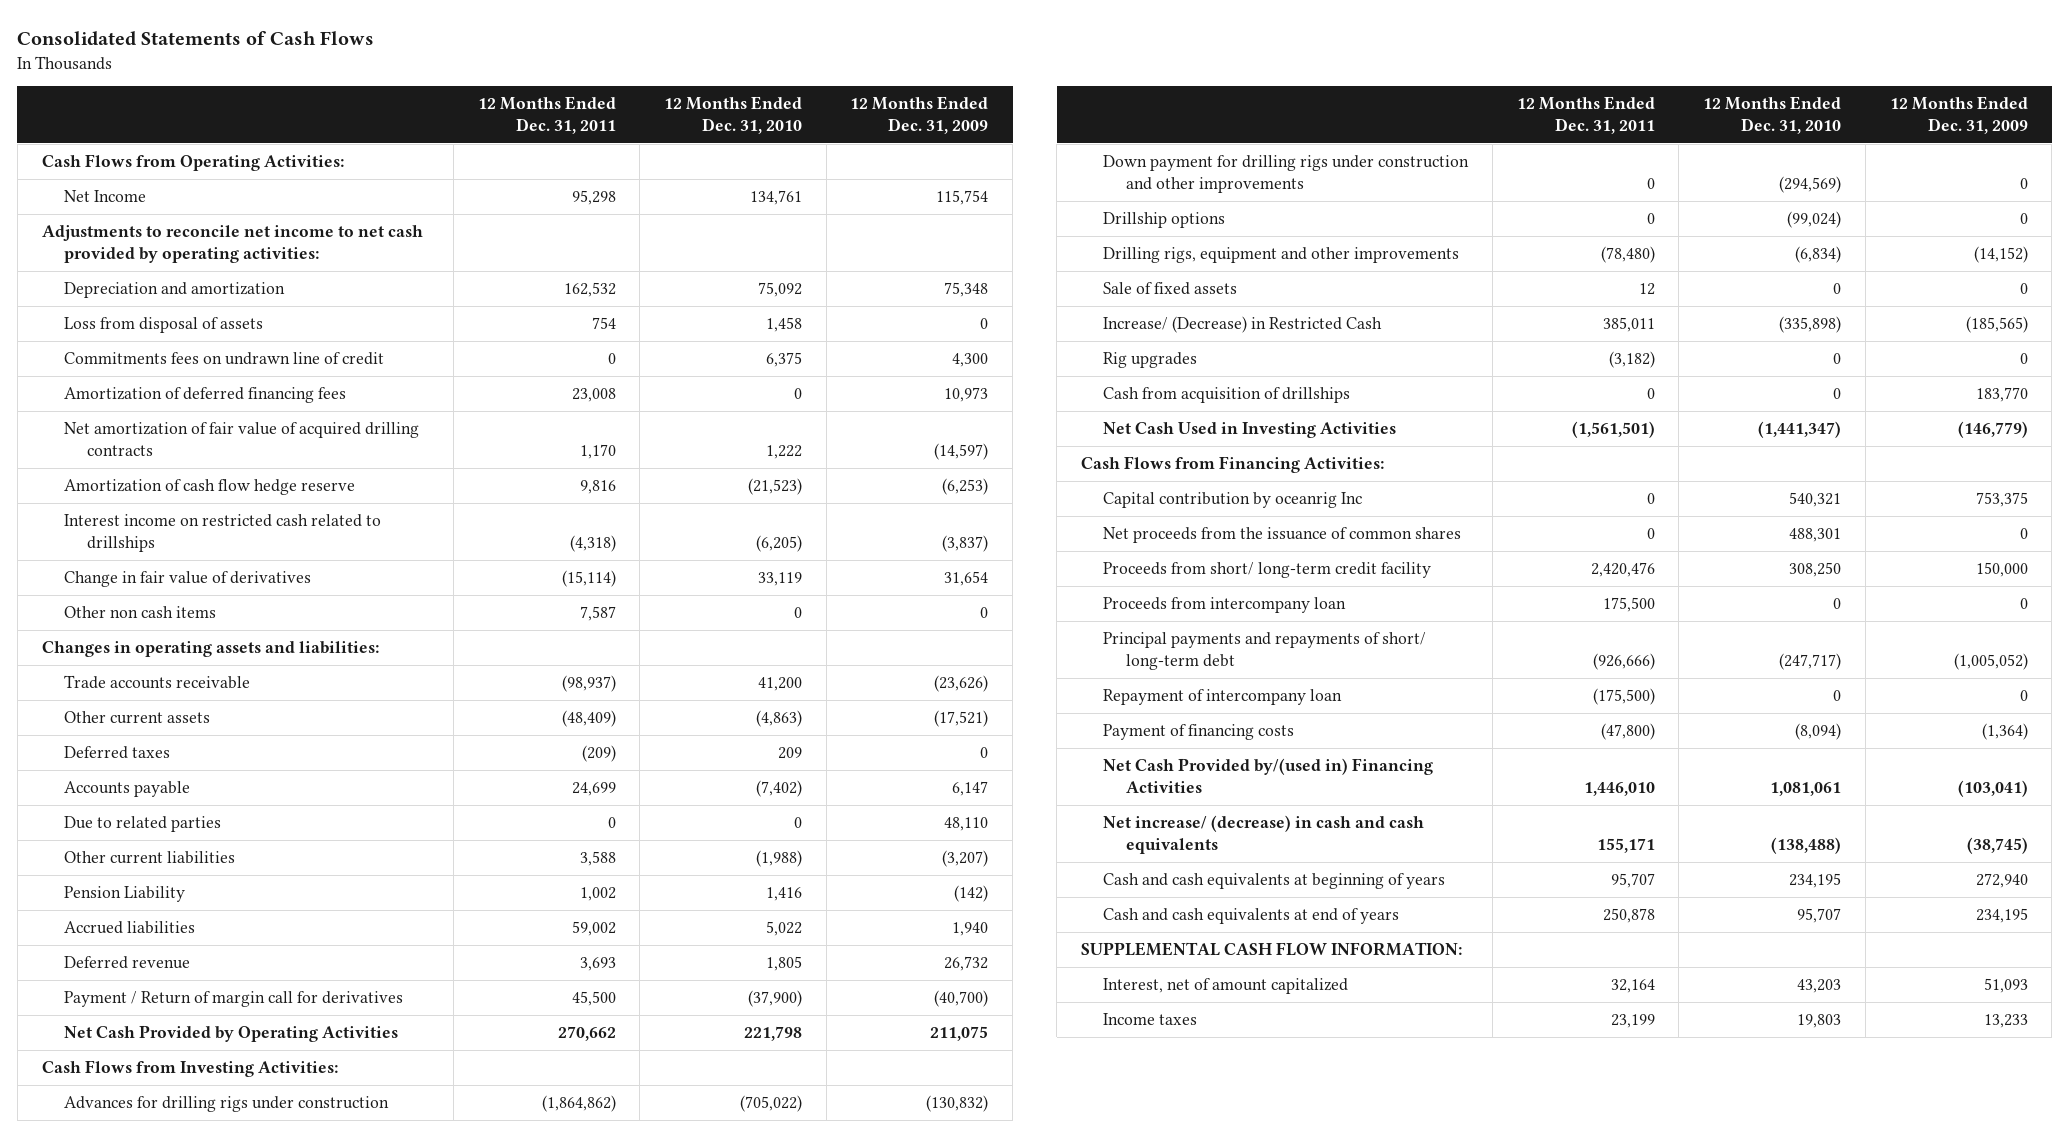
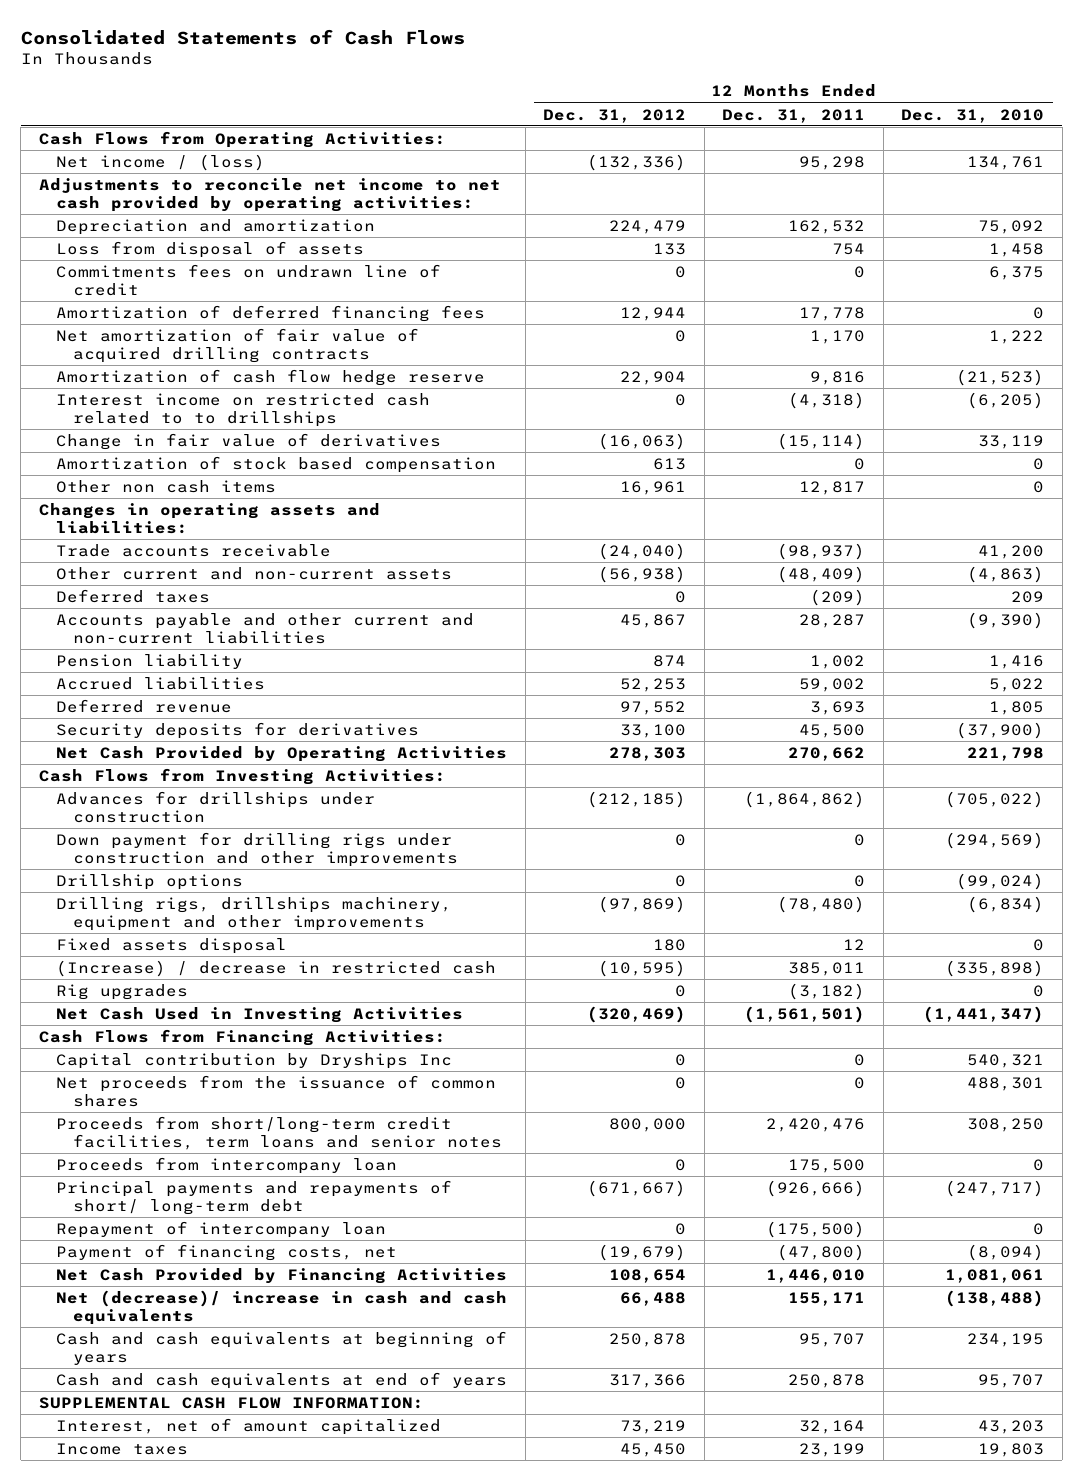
[850,96,989,135] 12 Months Ended Dec. 31, 2009 -> none
none -> [543,108,687,123] Dec. 31, 2012
[64,190,147,203] Net Income -> [55,153,265,171] Net income / (loss)
[571,388,616,403] 23,008 -> [799,306,866,321] 17,778
[64,514,382,552] Interest income on restricted cash related to drillships -> [55,392,430,427] Interest income on restricted cash related to to drillships
none -> [55,455,496,473] Amortization of stock based compensation
[579,606,616,622] 7,587 -> [799,480,866,495] 12,817
[64,711,211,725] Other current assets -> [55,566,452,580] Other current and non-current assets
[64,781,191,798] Accounts payable -> none
[64,816,222,833] Due to related parties -> none
[64,851,236,865] Other current liabilities -> none
none -> [55,612,474,644] Accounts payable and other current and non-current liabilities
[64,886,186,903] Pension Liability -> [55,653,243,669] Pension liability
[64,991,404,1008] Payment / Return of margin call for derivatives -> [55,721,419,739] Security deposits for derivatives
[64,1096,390,1113] Advances for drilling rigs under construction -> [55,790,375,823] Advances for drillships under construction
[1103,247,1460,264] Drilling rigs, equipment and other improvements -> [55,896,452,931] Drilling rigs, drillships machinery, equipment and other improvements
[1103,282,1238,296] Sale of fixed assets -> [55,937,287,954] Fixed assets disposal
[1103,316,1383,334] Increase/ (Decrease) in Restricted Cash -> [55,959,496,977] (Increase) / decrease in restricted cash
[1103,387,1351,404] Cash from acquisition of drillships -> none
[1103,492,1363,509] Capital contribution by oceanrig Inc -> [55,1052,452,1069] Capital contribution by Dryships Inc
[1103,562,1432,579] Proceeds from short/ long-term credit facility -> [55,1115,503,1150] Proceeds from short/long-term credit facilities, term loans and senior notes
[1103,724,1295,741] Payment of financing costs -> [55,1243,397,1261] Payment of financing costs, net
[1103,758,1434,793] Net Cash Provided by/(used in) Financing Activities -> [55,1267,507,1284] Net Cash Provided by Financing Activities
[1103,815,1425,854] Net increase/ (decrease) in cash and cash equivalents -> [55,1289,507,1325] Net (decrease)/ increase in cash and cash equivalents

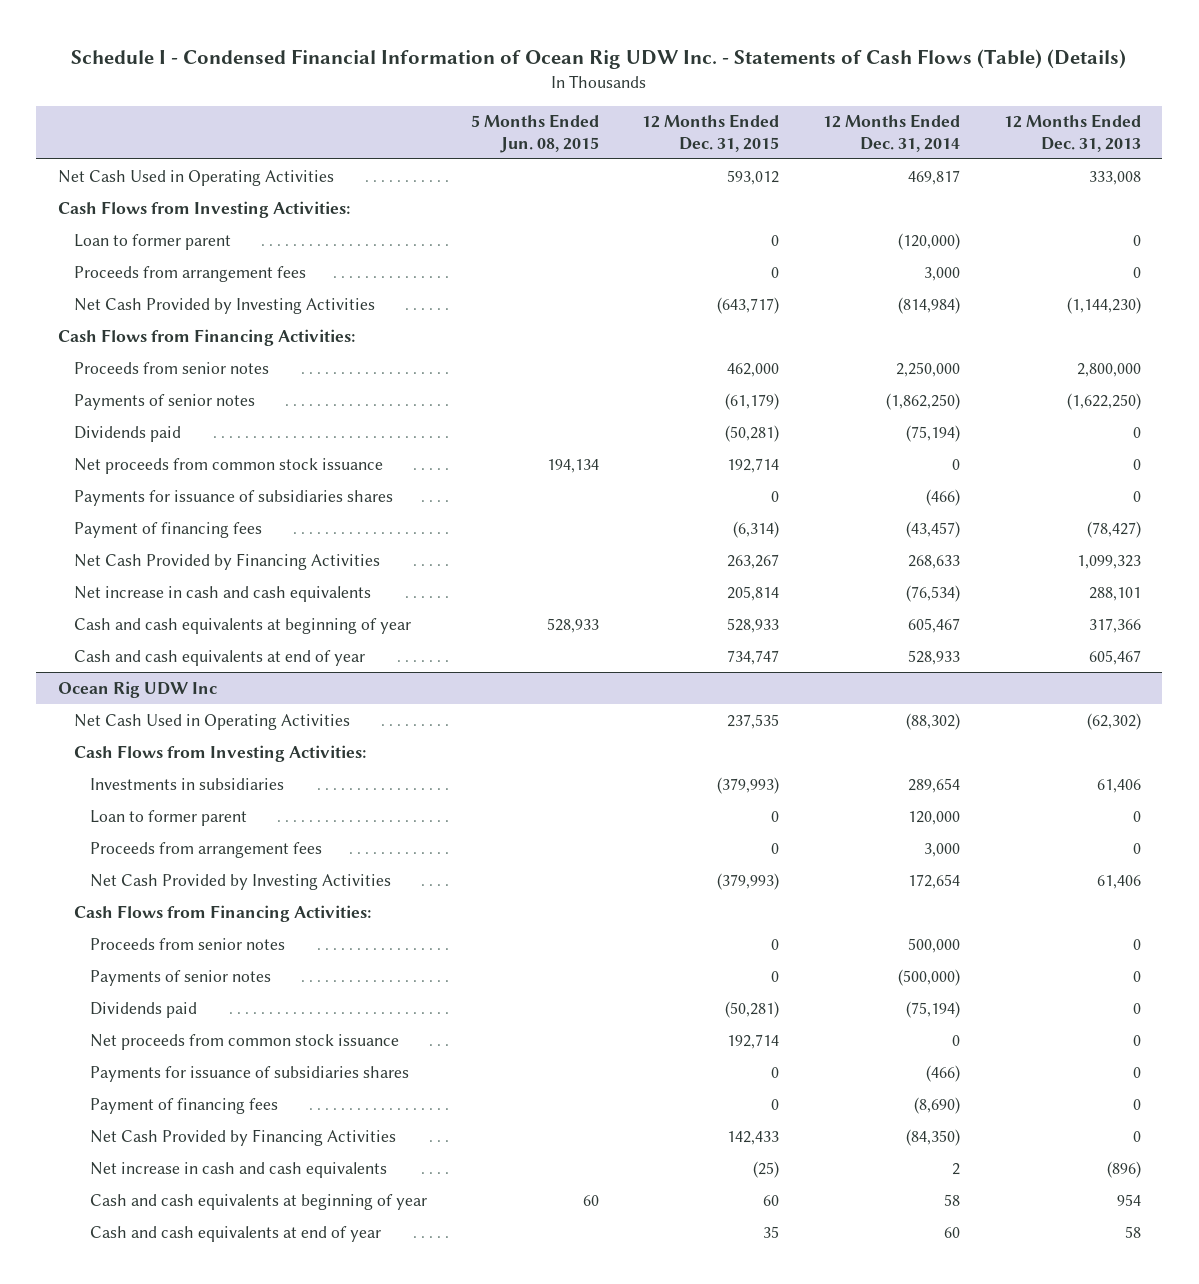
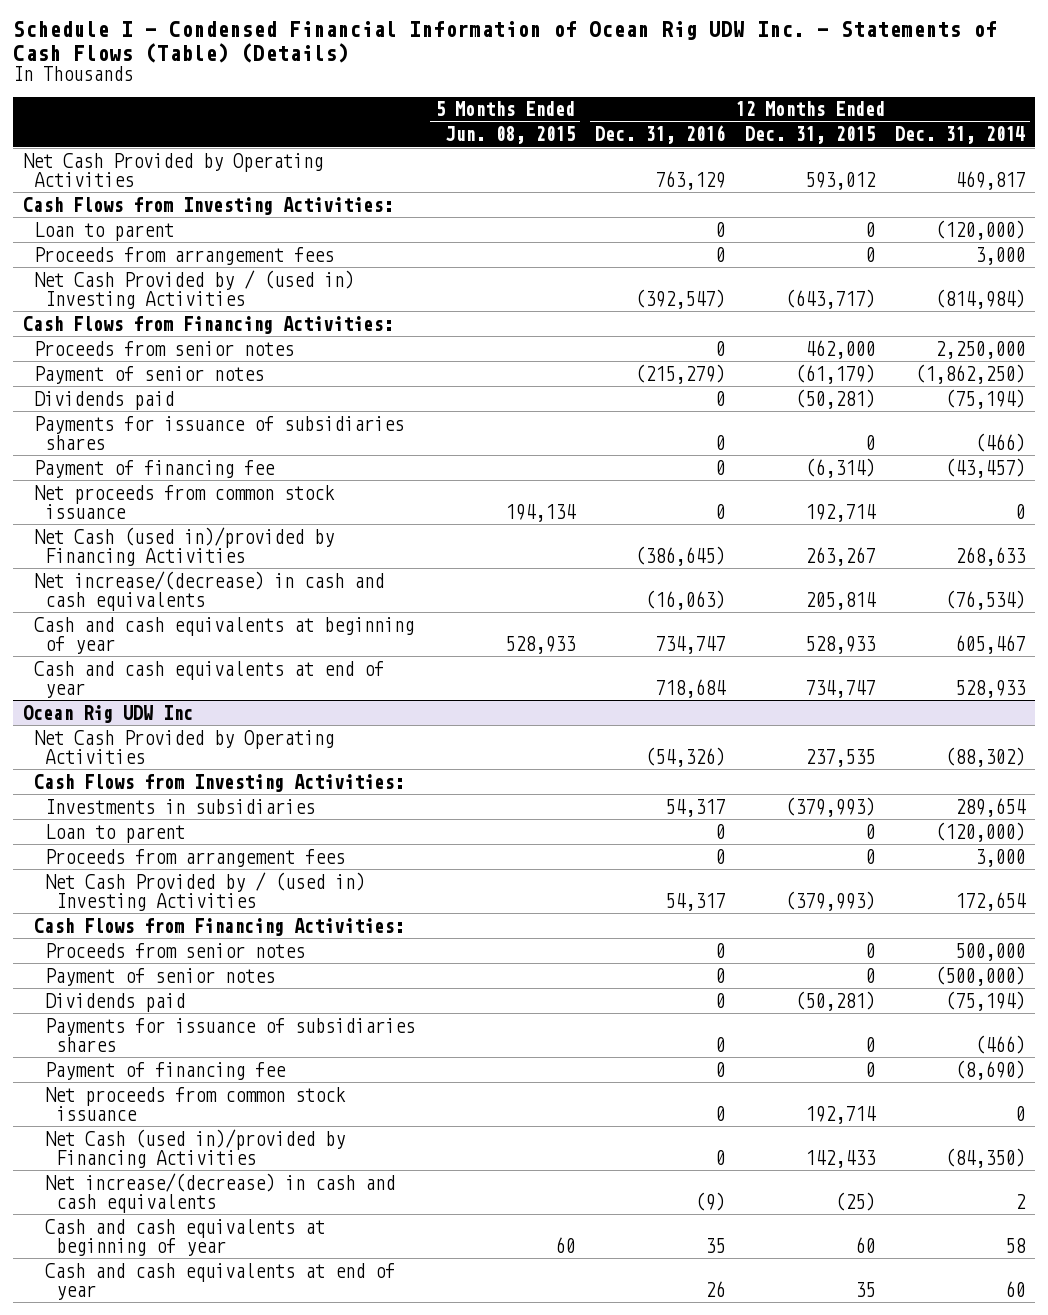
[1003,114,1141,152] 12 Months Ended Dec. 31, 2013 -> none
none -> [595,125,726,145] Dec. 31, 2016
[58,169,335,186] Net Cash Used in Operating Activities -> [22,152,323,188] Net Cash Provided by Operating Activities
[74,233,232,250] Loan to former parent -> [33,221,174,241] Loan to parent
[74,297,376,314] Net Cash Provided by Investing Activities -> [33,269,354,310] Net Cash Provided by / (used in) Investing Activities
[74,393,256,410] Payments of senior notes -> [33,365,264,384] Payment of senior notes
[74,521,263,538] Payment of financing fees -> [33,459,275,478] Payment of financing fee
[74,457,384,474] Net proceeds from common stock issuance -> [33,484,335,520] Net proceeds from common stock issuance
[74,552,381,570] Net Cash Provided by Financing Activities -> [33,526,334,567] Net Cash (used in)/provided by Financing Activities
[74,585,372,602] Net increase in cash and cash equivalents -> [33,570,384,612] Net increase/(decrease) in cash and cash equivalents
[74,713,351,730] Net Cash Used in Operating Activities -> [33,729,334,765] Net Cash Provided by Operating Activities
[90,809,248,826] Loan to former parent -> [44,823,185,843] Loan to parent
[907,810,960,825] 120,000 -> [935,821,1026,842] (120,000)
[90,873,392,890] Net Cash Provided by Investing Activities -> [44,871,365,912] Net Cash Provided by / (used in) Investing Activities
[90,969,272,986] Payments of senior notes -> [44,967,275,986] Payment of senior notes
[90,1097,279,1114] Payment of financing fees -> [44,1061,286,1080] Payment of financing fee
[90,1033,400,1050] Net proceeds from common stock issuance -> [44,1086,346,1122] Net proceeds from common stock issuance
[90,1128,397,1146] Net Cash Provided by Financing Activities -> [44,1128,345,1169] Net Cash (used in)/provided by Financing Activities
[90,1161,388,1178] Net increase in cash and cash equivalents -> [44,1172,395,1214] Net increase/(decrease) in cash and cash equivalents

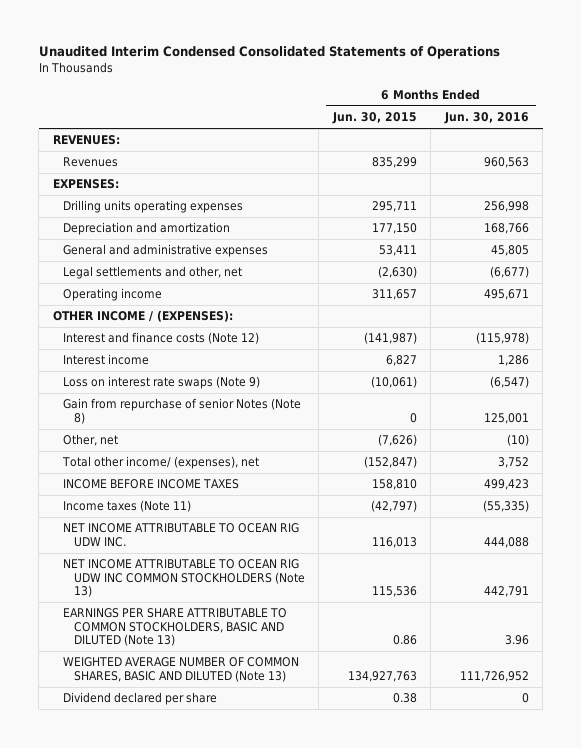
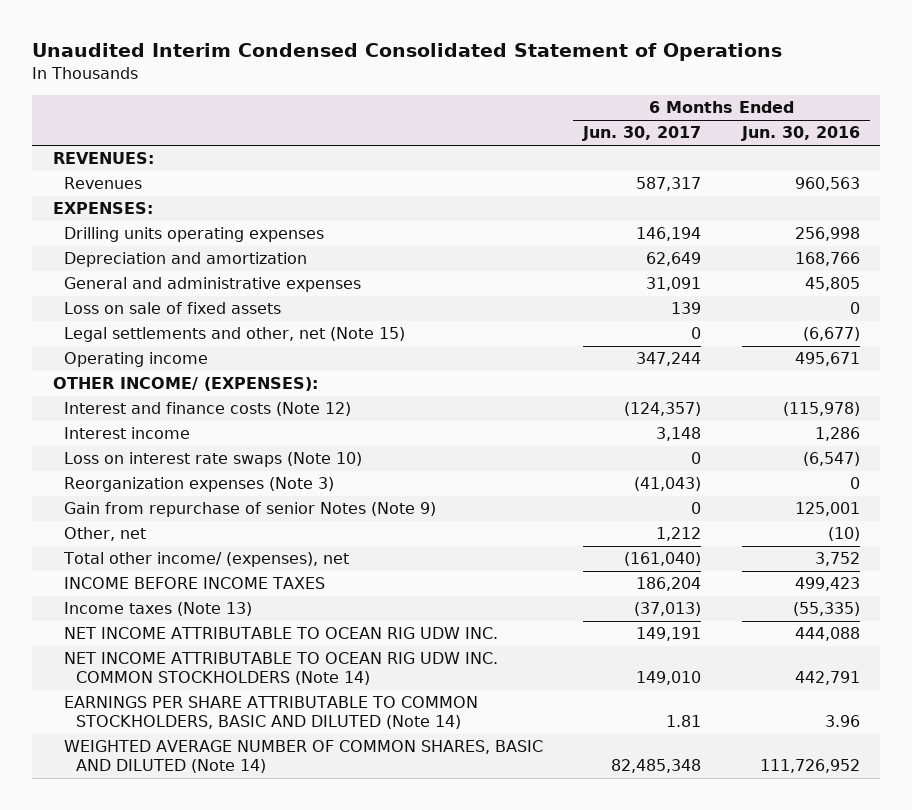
[38,46,500,60] Unaudited Interim Condensed Consolidated Statements of Operations -> [32,43,783,62] Unaudited Interim Condensed Consolidated Statement of Operations
[331,112,417,125] Jun. 30, 2015 -> none
none -> [582,126,702,142] Jun. 30, 2017
none -> [64,302,282,315] Loss on sale of fixed assets
[63,266,243,280] Legal settlements and other, net -> [64,327,406,343] Legal settlements and other, net (Note 15)
[52,310,233,323] OTHER INCOME / (EXPENSES): -> [52,377,318,392] OTHER INCOME/ (EXPENSES):
[63,376,261,390] Loss on interest rate swaps (Note 9) -> [64,452,363,468] Loss on interest rate swaps (Note 10)
none -> [64,477,335,493] Reorganization expenses (Note 3)
[63,398,302,424] Gain from repurchase of senior Notes (Note 8) -> [64,502,437,518] Gain from repurchase of senior Notes (Note 9)
[63,500,192,513] Income taxes (Note 11) -> [64,602,253,617] Income taxes (Note 13)
[63,692,218,706] Dividend declared per share -> none
[63,559,305,598] NET INCOME ATTRIBUTABLE TO OCEAN RIG UDW INC COMMON STOCKHOLDERS (Note 13) -> [64,652,499,685] NET INCOME ATTRIBUTABLE TO OCEAN RIG UDW INC. COMMON STOCKHOLDERS (Note 14)
[63,608,288,647] EARNINGS PER SHARE ATTRIBUTABLE TO COMMON STOCKHOLDERS, BASIC AND DILUTED (Note 13) -> [64,696,479,729] EARNINGS PER SHARE ATTRIBUTABLE TO COMMON STOCKHOLDERS, BASIC AND DILUTED (Note 14)
[63,657,300,682] WEIGHTED AVERAGE NUMBER OF COMMON SHARES, BASIC AND DILUTED (Note 13) -> [64,740,544,773] WEIGHTED AVERAGE NUMBER OF COMMON SHARES, BASIC AND DILUTED (Note 14)

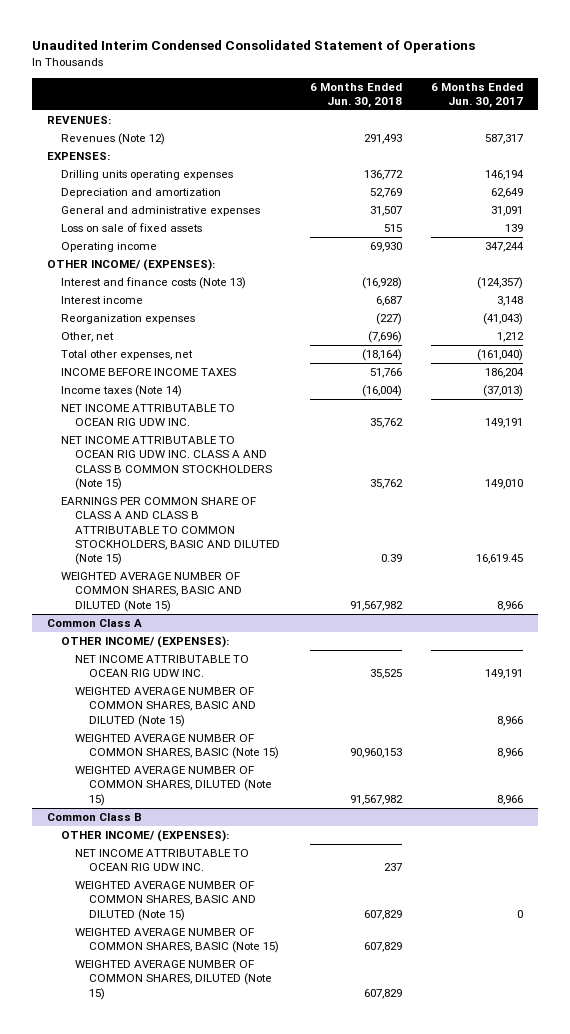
[740,126,860,142] Jun. 30, 2016 -> none
none -> [309,82,402,109] 6 Months Ended Jun. 30, 2018
[64,177,143,190] Revenues -> [61,133,166,146] Revenues (Note 12)
[64,327,406,343] Legal settlements and other, net (Note 15) -> none
[64,402,352,417] Interest and finance costs (Note 12) -> [61,277,247,290] Interest and finance costs (Note 13)
[64,452,363,468] Loss on interest rate swaps (Note 10) -> none
[64,502,437,518] Gain from repurchase of senior Notes (Note 9) -> none
[64,477,335,493] Reorganization expenses (Note 3) -> [61,314,196,325] Reorganization expenses
[63,552,350,568] Total other income/ (expenses), net -> [61,350,194,361] Total other expenses, net
[64,602,253,617] Income taxes (Note 13) -> [61,385,183,398] Income taxes (Note 14)
[64,652,499,685] NET INCOME ATTRIBUTABLE TO OCEAN RIG UDW INC. COMMON STOCKHOLDERS (Note 14) -> [61,436,273,491] NET INCOME ATTRIBUTABLE TO OCEAN RIG UDW INC. CLASS A AND CLASS B COMMON STOCKHOLDERS (Note 15)
[64,696,479,729] EARNINGS PER SHARE ATTRIBUTABLE TO COMMON STOCKHOLDERS, BASIC AND DILUTED (Note 14) -> [61,497,281,566] EARNINGS PER COMMON SHARE OF CLASS A AND CLASS B ATTRIBUTABLE TO COMMON STOCKHOLDERS, BASIC AND DILUTED (Note 15)
[666,714,702,727] 1.81 -> [476,554,524,565] 16,619.45
[64,740,544,773] WEIGHTED AVERAGE NUMBER OF COMMON SHARES, BASIC AND DILUTED (Note 14) -> [61,572,243,612] WEIGHTED AVERAGE NUMBER OF COMMON SHARES, BASIC AND DILUTED (Note 15)
[611,758,702,773] 82,485,348 -> [497,600,524,611] 8,966
none -> [47,619,143,628] Common Class A
none -> [61,636,230,649] OTHER INCOME/ (EXPENSES):
none -> [75,655,250,678] NET INCOME ATTRIBUTABLE TO OCEAN RIG UDW INC.
none -> [75,687,257,727] WEIGHTED AVERAGE NUMBER OF COMMON SHARES, BASIC AND DILUTED (Note 15)
none -> [75,734,280,760] WEIGHTED AVERAGE NUMBER OF COMMON SHARES, BASIC (Note 15)
none -> [75,766,273,806] WEIGHTED AVERAGE NUMBER OF COMMON SHARES, DILUTED (Note 15)
none -> [47,813,143,822] Common Class B
none -> [61,830,230,843] OTHER INCOME/ (EXPENSES):
none -> [75,849,250,872] NET INCOME ATTRIBUTABLE TO OCEAN RIG UDW INC.
none -> [75,881,257,921] WEIGHTED AVERAGE NUMBER OF COMMON SHARES, BASIC AND DILUTED (Note 15)
none -> [75,928,280,954] WEIGHTED AVERAGE NUMBER OF COMMON SHARES, BASIC (Note 15)
none -> [75,960,273,1000] WEIGHTED AVERAGE NUMBER OF COMMON SHARES, DILUTED (Note 15)

